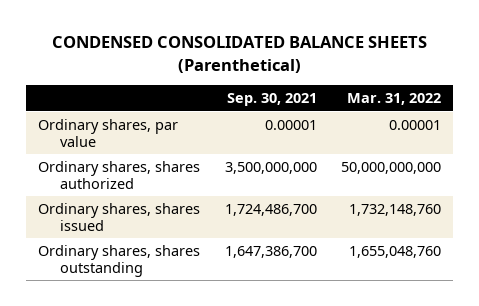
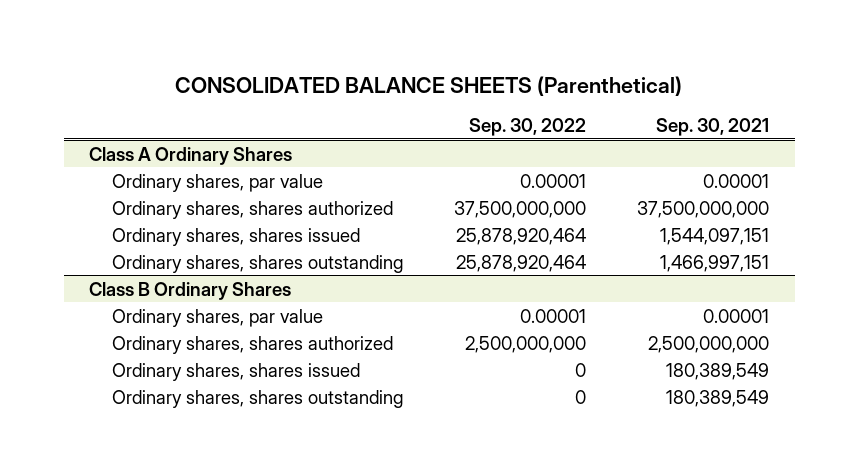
[51,36,427,73] CONDENSED CONSOLIDATED BALANCE SHEETS (Parenthetical) -> [175,75,683,96] CONSOLIDATED BALANCE SHEETS (Parenthetical)
[347,93,442,106] Mar. 31, 2022 -> none
none -> [469,117,587,136] Sep. 30, 2022
none -> [89,146,293,165] Class A Ordinary Shares
[224,162,317,175] 3,500,000,000 -> [637,200,770,218] 37,500,000,000
[224,204,317,217] 1,724,486,700 -> [660,227,770,245] 1,544,097,151
[224,246,317,259] 1,647,386,700 -> [660,254,770,272] 1,466,997,151
none -> [89,281,292,300] Class B Ordinary Shares
none -> [112,308,324,327] Ordinary shares, par value
none -> [112,335,394,354] Ordinary shares, shares authorized
none -> [112,362,361,381] Ordinary shares, shares issued
none -> [112,389,404,408] Ordinary shares, shares outstanding

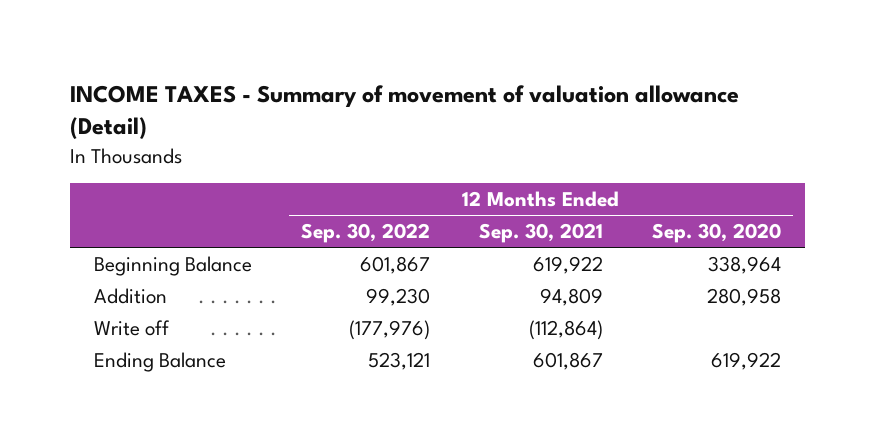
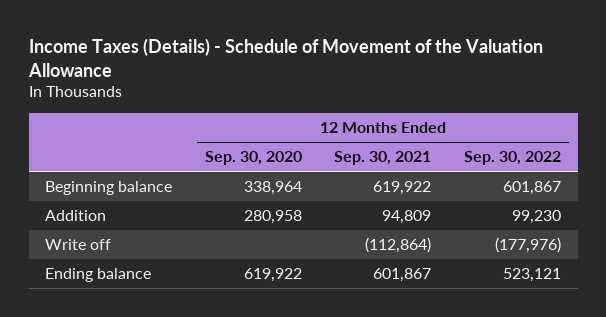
[69,84,739,140] INCOME TAXES - Summary of movement of valuation allowance (Detail) -> [27,37,543,77] Income Taxes (Details) - Schedule of Movement of the Valuation Allowance
[94,255,253,276] Beginning Balance -> [45,181,173,196] Beginning balance
[94,351,227,372] Ending Balance -> [45,268,152,283] Ending balance

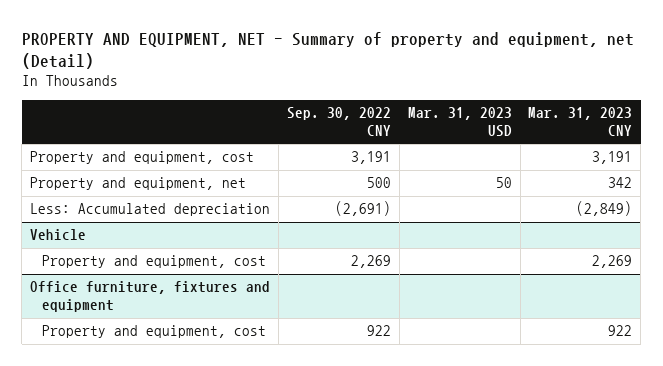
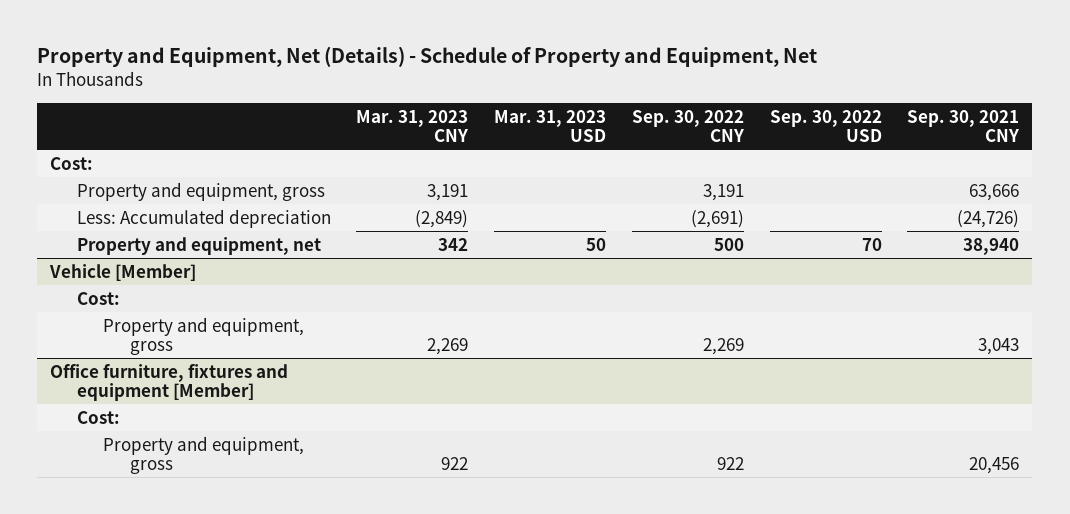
[21,31,634,70] PROPERTY AND EQUIPMENT, NET - Summary of property and equipment, net (Detail) -> [37,46,818,68] Property and Equipment, Net (Details) - Schedule of Property and Equipment, Net
none -> [769,109,882,143] Sep. 30, 2022 USD
none -> [907,109,1020,143] Sep. 30, 2021 CNY
none -> [50,156,94,170] Cost:
[30,151,255,165] Property and equipment, cost -> [76,181,325,201] Property and equipment, gross
[30,177,247,191] Property and equipment, net -> [76,236,321,255] Property and equipment, net
[30,229,87,241] Vehicle -> [49,263,197,281] Vehicle [Member]
none -> [76,291,120,305] Cost:
[41,255,266,269] Property and equipment, cost -> [103,316,305,356] Property and equipment, gross
[30,281,271,313] Office furniture, fixtures and equipment -> [50,363,289,402] Office furniture, fixtures and equipment [Member]
none -> [76,410,120,424] Cost:
[41,325,266,339] Property and equipment, cost -> [103,435,305,475] Property and equipment, gross

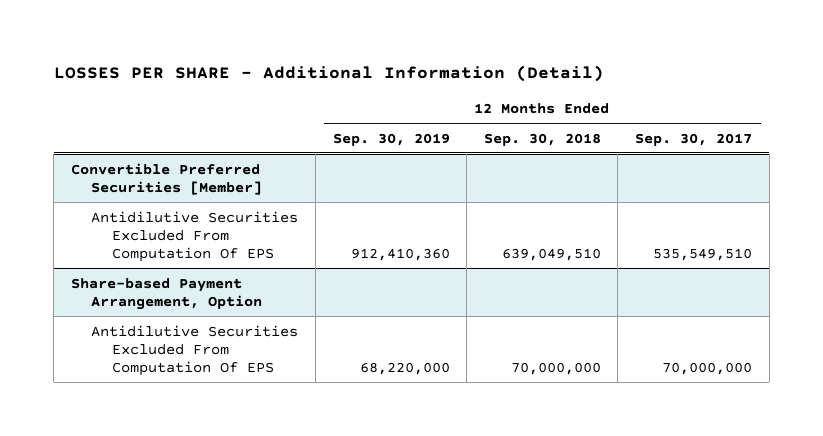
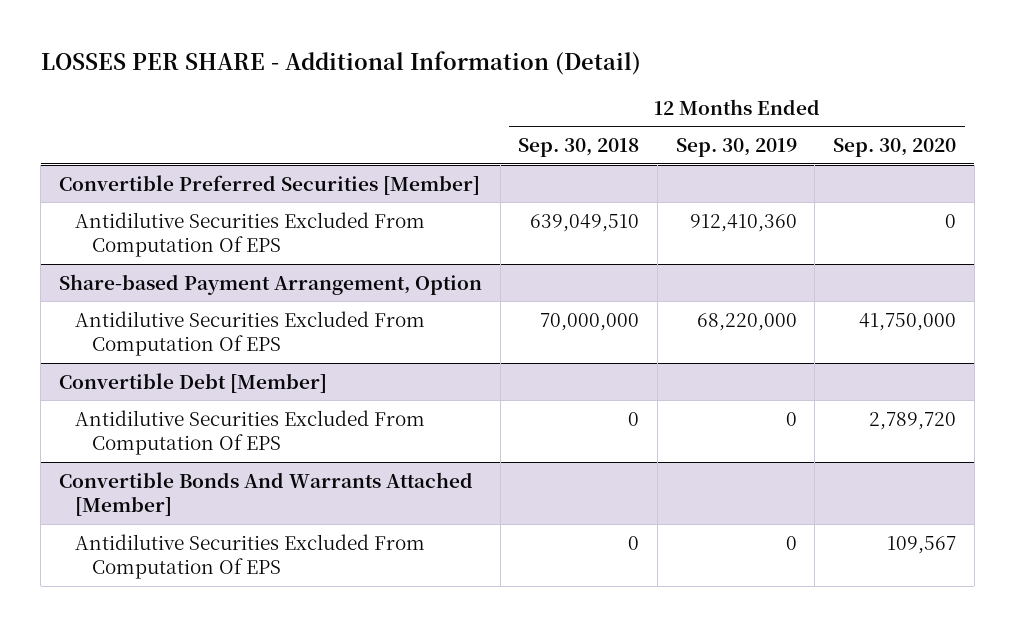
[634,132,752,146] Sep. 30, 2017 -> none
none -> [832,138,956,158] Sep. 30, 2020
none -> [58,372,327,393] Convertible Debt [Member]
none -> [75,409,426,456] Antidilutive Securities Excluded From Computation Of EPS
none -> [58,471,473,517] Convertible Bonds And Warrants Attached [Member]
none -> [75,533,426,580] Antidilutive Securities Excluded From Computation Of EPS

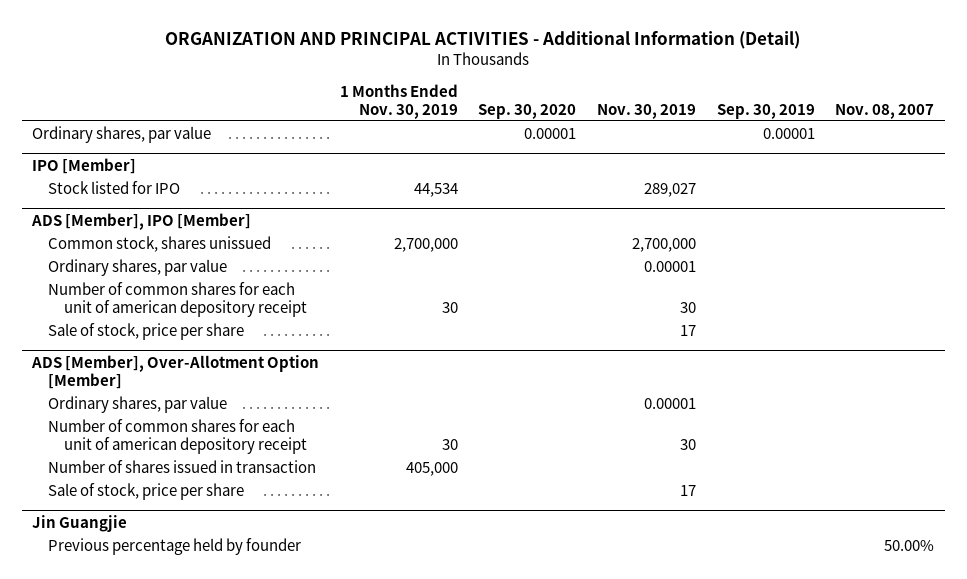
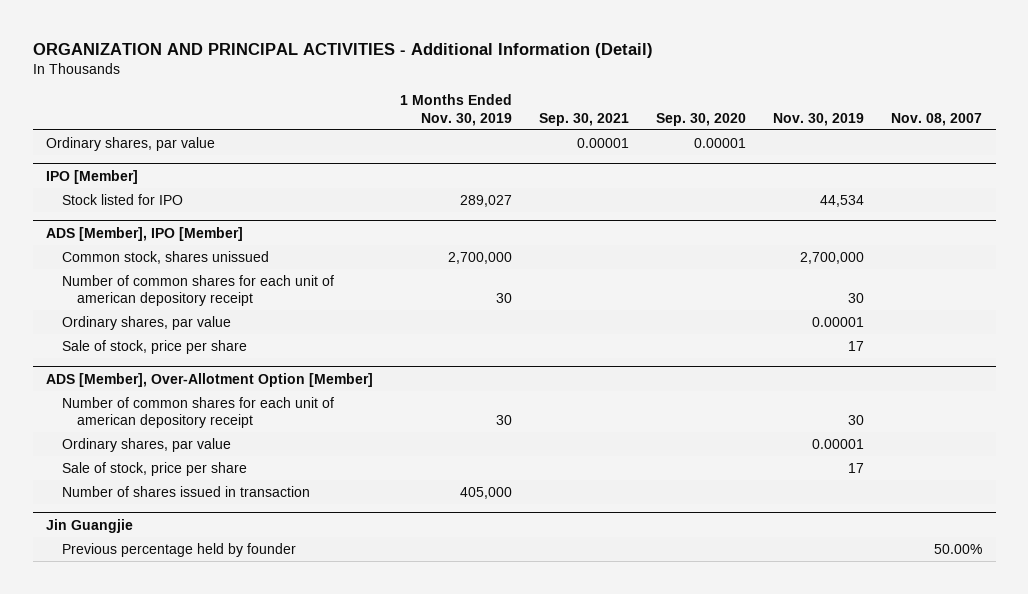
[716,103,815,119] Sep. 30, 2019 -> none
none -> [539,112,630,126] Sep. 30, 2021
[413,182,458,197] 44,534 -> [460,194,513,207] 289,027
[644,182,697,197] 289,027 -> [820,194,865,207] 44,534
[48,258,228,276] Ordinary shares, par value -> [61,315,231,330] Ordinary shares, par value
[48,395,228,413] Ordinary shares, par value -> [61,437,231,452] Ordinary shares, par value
[48,459,317,473] Number of shares issued in transaction -> [61,485,310,497] Number of shares issued in transaction

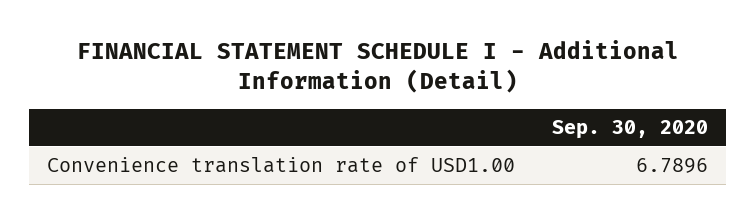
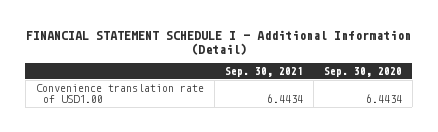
none -> [224,67,303,78] Sep. 30, 2021
[635,158,708,174] 6.7896 -> [365,94,402,104] 6.4434

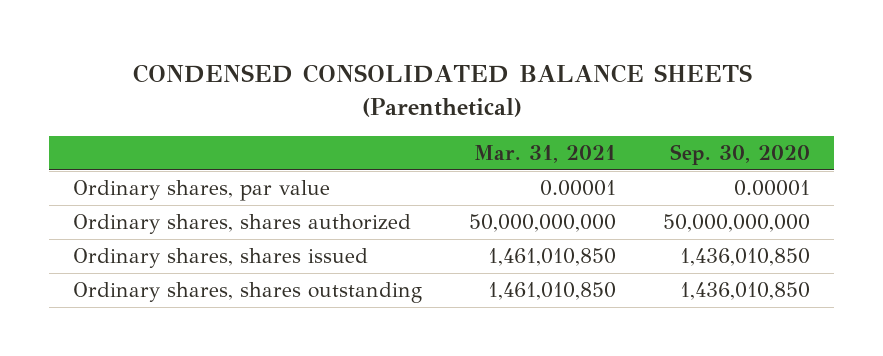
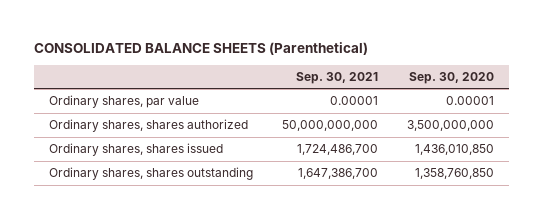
[132,63,752,117] CONDENSED CONSOLIDATED BALANCE SHEETS (Parenthetical) -> [34,41,369,55] CONSOLIDATED BALANCE SHEETS (Parenthetical)
[474,144,617,163] Mar. 31, 2021 -> none
none -> [296,71,379,84] Sep. 30, 2021
[663,214,811,233] 50,000,000,000 -> [407,120,495,132] 3,500,000,000
[680,282,811,301] 1,436,010,850 -> [415,168,495,180] 1,358,760,850

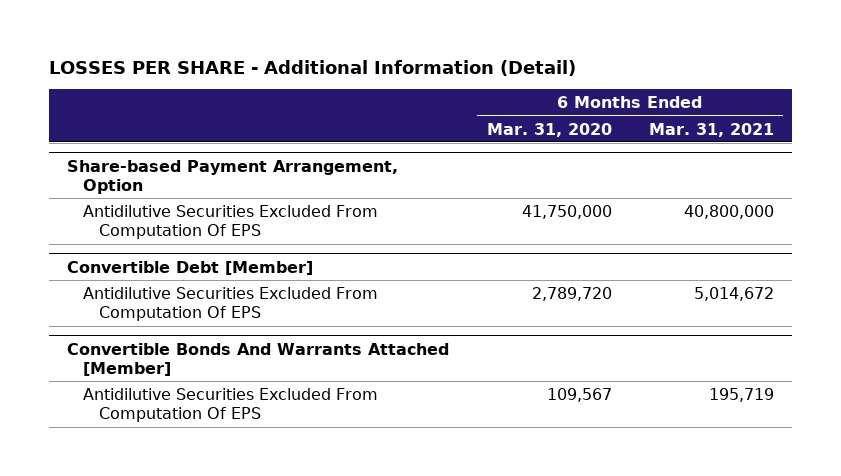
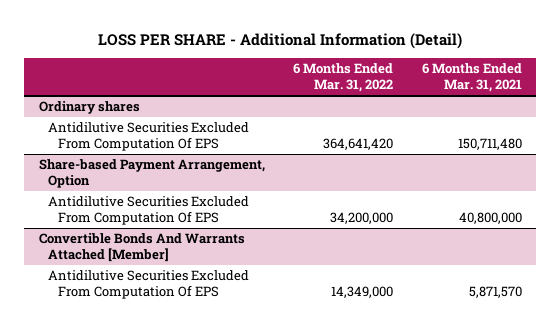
[48,59,576,76] LOSSES PER SHARE - Additional Information (Detail) -> [98,32,463,49] LOSS PER SHARE - Additional Information (Detail)
[486,122,612,137] Mar. 31, 2020 -> none
none -> [293,63,394,93] 6 Months Ended Mar. 31, 2022
none -> [38,101,140,115] Ordinary shares
none -> [48,122,250,152] Antidilutive Securities Excluded From Computation Of EPS
[67,260,314,275] Convertible Debt [Member] -> none
[83,286,379,322] Antidilutive Securities Excluded From Computation Of EPS -> none
[708,387,774,402] 195,719 -> [468,286,522,299] 5,871,570

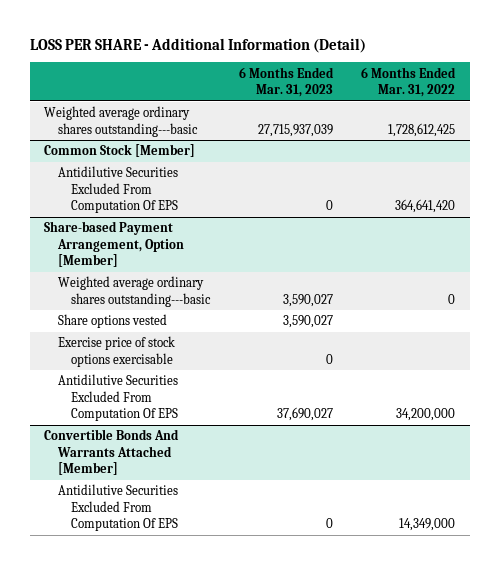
[421,63,522,93] 6 Months Ended Mar. 31, 2021 -> none
none -> [238,66,334,98] 6 Months Ended Mar. 31, 2023
none -> [44,106,198,137] Weighted average ordinary shares outstanding---basic
[38,101,140,115] Ordinary shares -> [44,144,196,158] Common Stock [Member]
[38,159,265,189] Share-based Payment Arrangement, Option -> [44,221,184,268] Share-based Payment Arrangement, Option [Member]
none -> [57,276,212,307] Weighted average ordinary shares outstanding---basic
none -> [57,314,167,329] Share options vested
none -> [57,336,175,367] Exercise price of stock options exercisable

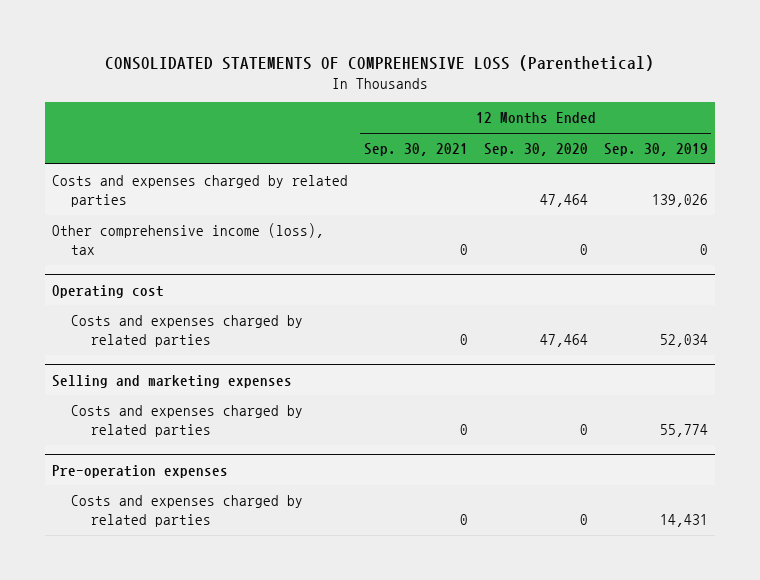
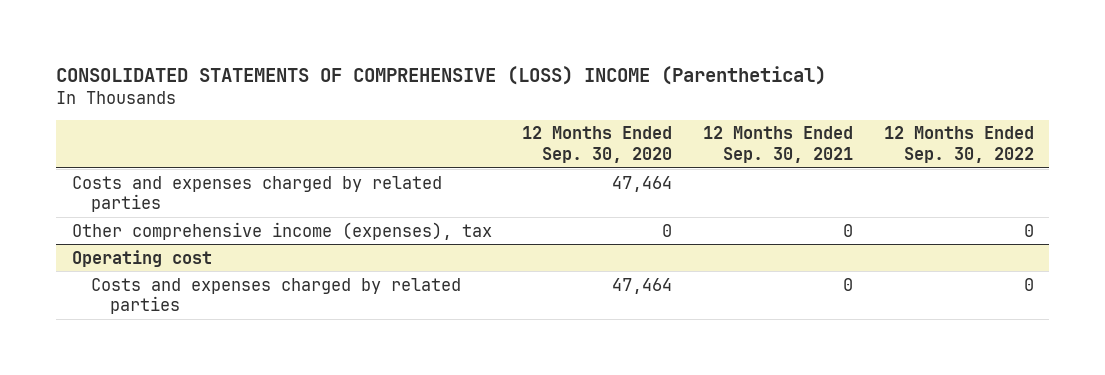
[104,54,654,71] CONSOLIDATED STATEMENTS OF COMPREHENSIVE LOSS (Parenthetical) -> [56,65,827,85] CONSOLIDATED STATEMENTS OF COMPREHENSIVE (LOSS) INCOME (Parenthetical)
[603,143,708,157] Sep. 30, 2019 -> none
none -> [883,126,1034,164] 12 Months Ended Sep. 30, 2022
[52,223,325,256] Other comprehensive income (loss), tax -> [71,221,492,240] Other comprehensive income (expenses), tax
[52,374,293,388] Selling and marketing expenses -> none
[71,405,304,438] Costs and expenses charged by related parties -> none
[52,464,229,478] Pre-operation expenses -> none
[71,495,304,528] Costs and expenses charged by related parties -> none

